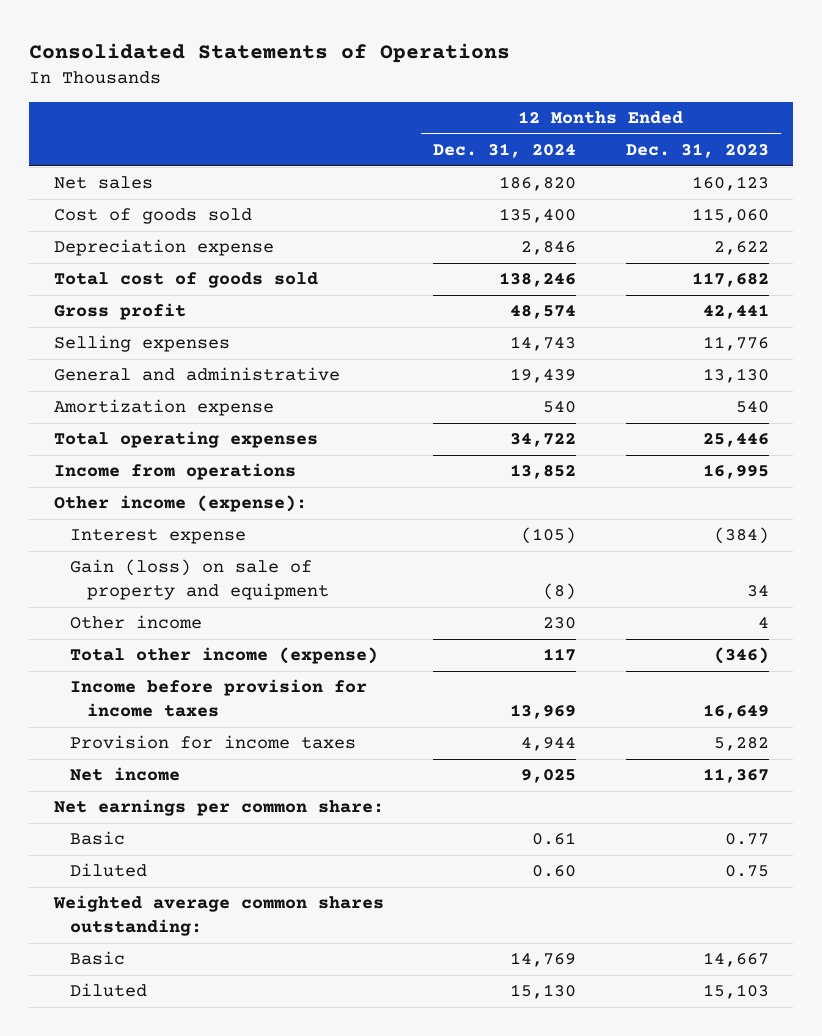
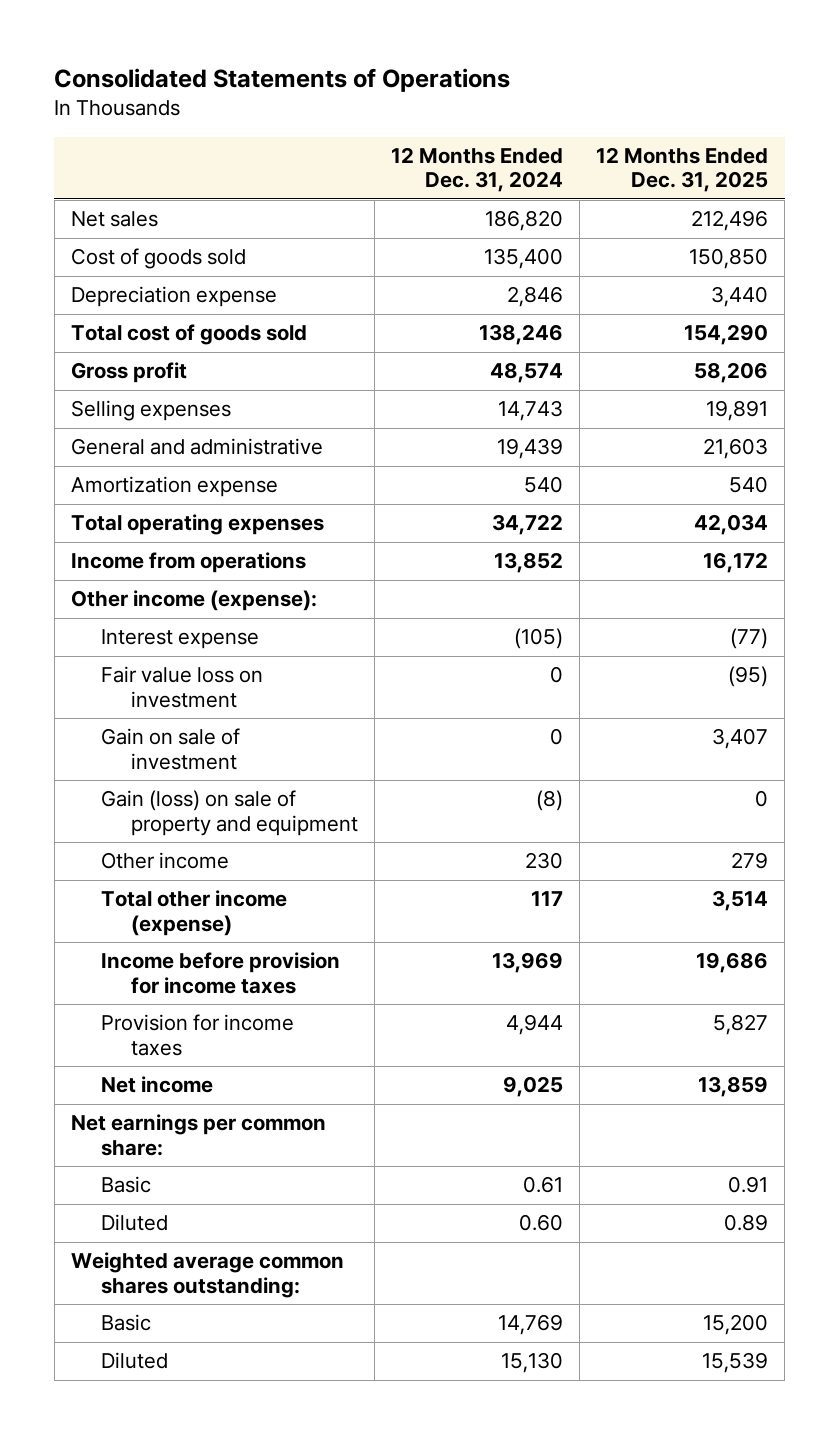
[625,143,769,159] Dec. 31, 2023 -> none
none -> [596,146,769,193] 12 Months Ended Dec. 31, 2025
none -> [100,666,263,708] Fair value loss on investment
none -> [100,728,240,770] Gain on sale of investment

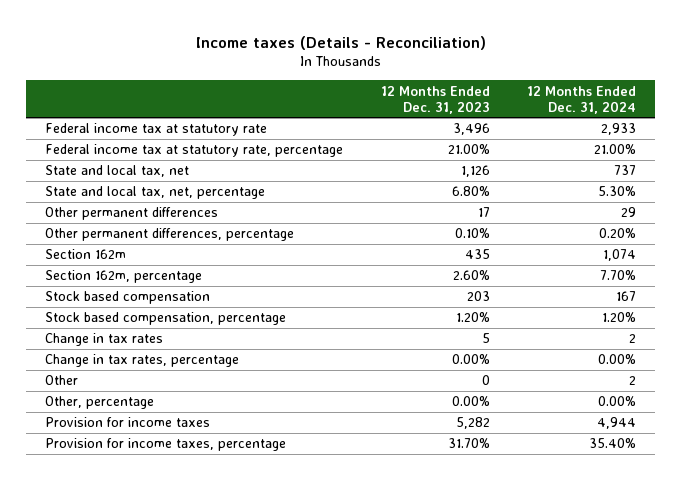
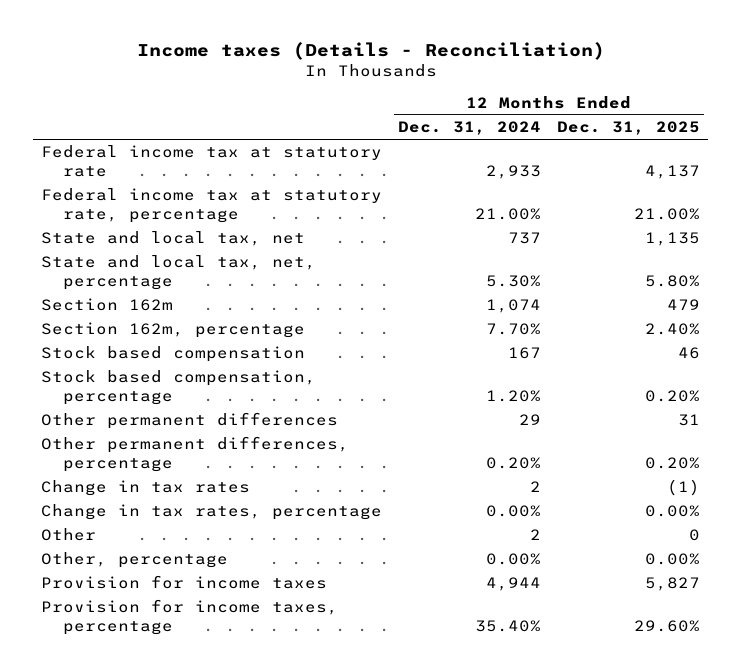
[380,85,490,114] 12 Months Ended Dec. 31, 2023 -> none
none -> [557,121,701,136] Dec. 31, 2025
[44,207,218,221] Other permanent differences -> [40,412,338,430] Other permanent differences
[44,228,294,242] Other permanent differences, percentage -> [40,436,349,473] Other permanent differences, percentage

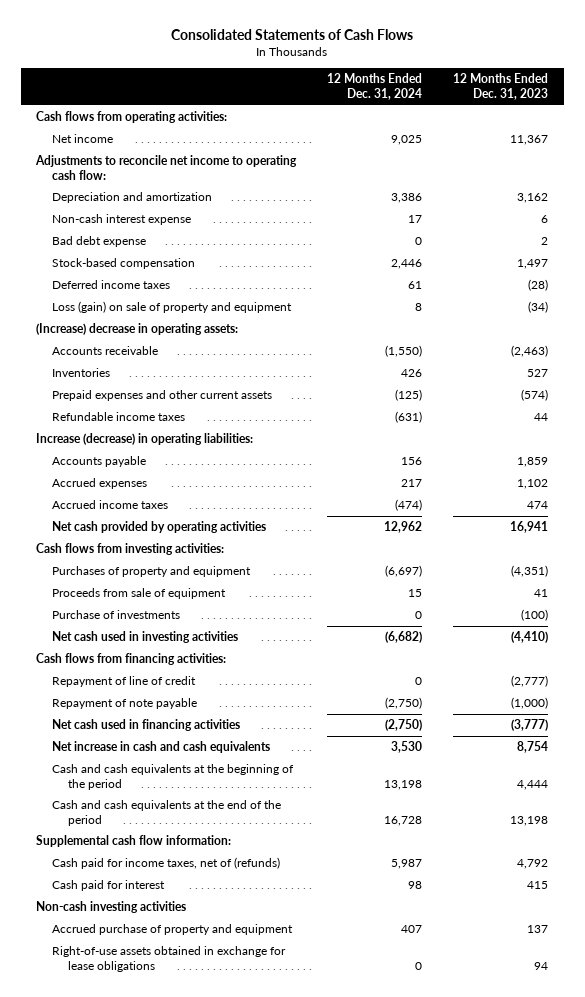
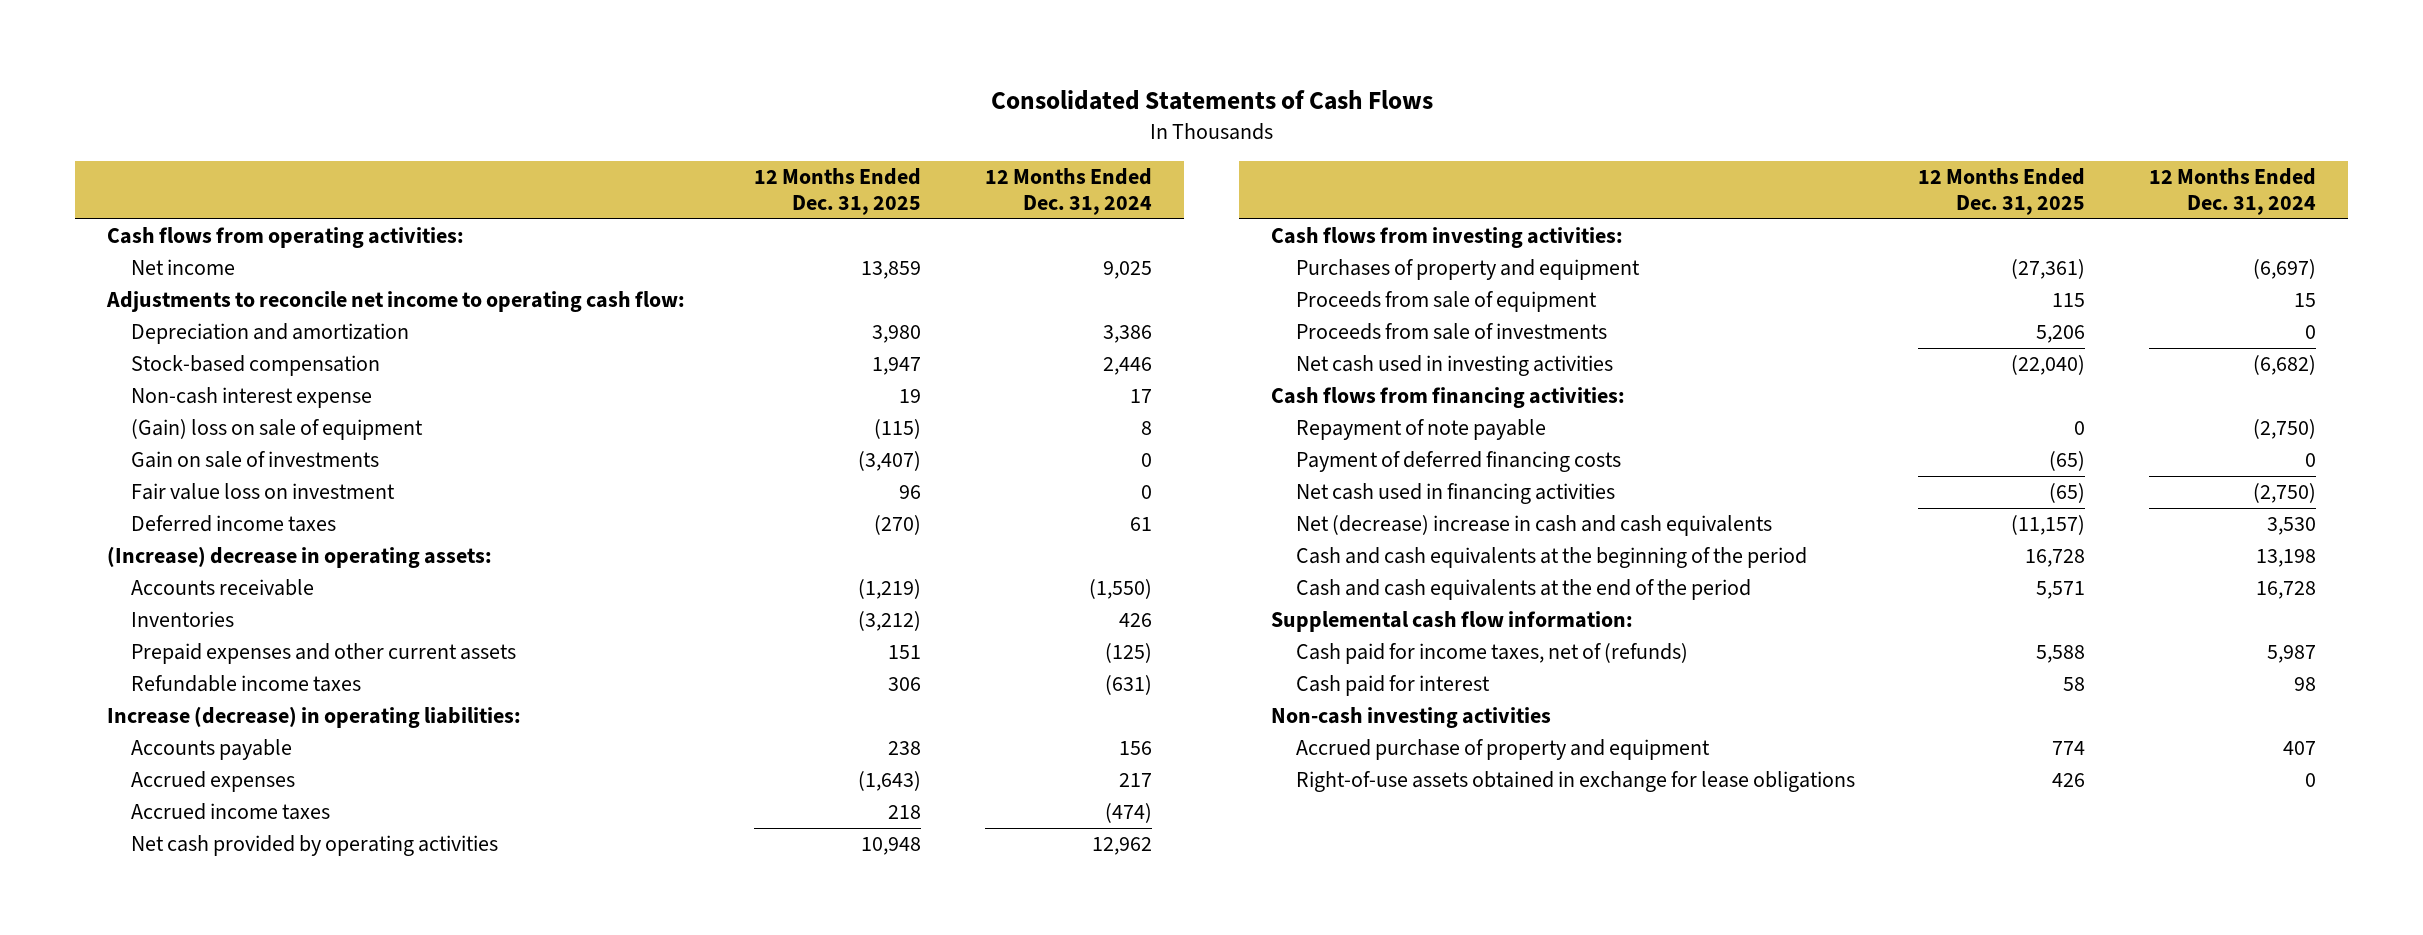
[453,73,549,100] 12 Months Ended Dec. 31, 2023 -> none
none -> [754,168,922,215] 12 Months Ended Dec. 31, 2025
[52,236,147,248] Bad debt expense -> none
[52,214,192,226] Non-cash interest expense -> [131,387,373,409] Non-cash interest expense
none -> [131,419,424,441] (Gain) loss on sale of equipment
none -> [131,451,380,469] Gain on sale of investments
none -> [131,483,396,501] Fair value loss on investment
[52,301,293,314] Loss (gain) on sale of property and equipment -> none
[52,610,181,620] Purchase of investments -> none
none -> [1295,323,1607,341] Proceeds from sale of investments
[52,676,197,688] Repayment of line of credit -> none
none -> [1295,451,1621,473] Payment of deferred financing costs
[52,741,271,754] Net increase in cash and cash equivalents -> [1295,515,1772,537] Net (decrease) increase in cash and cash equivalents

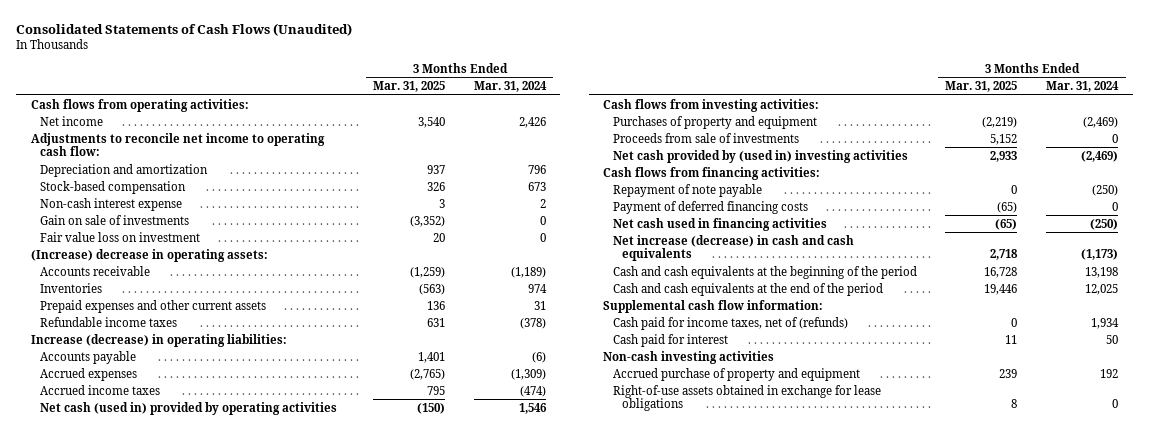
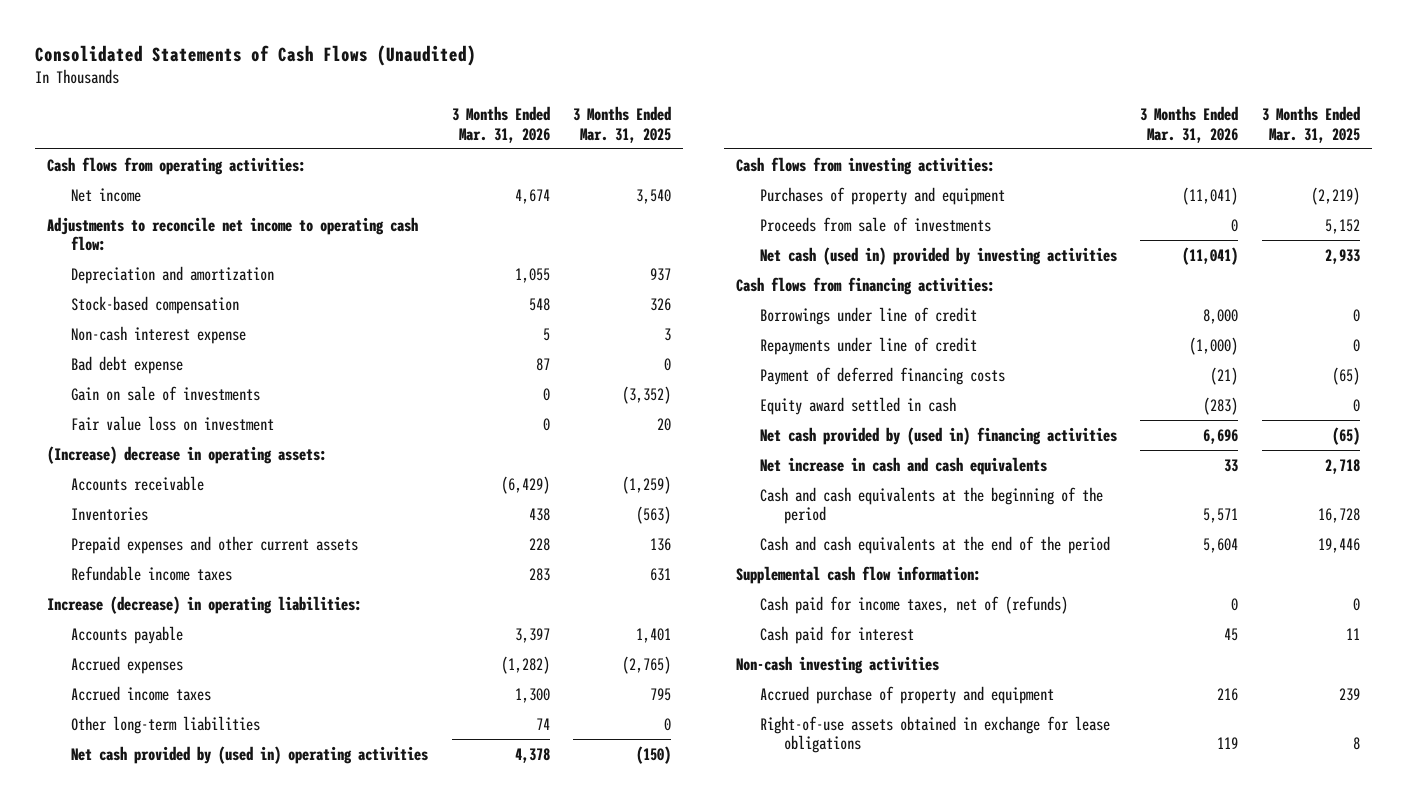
[474,81,548,93] Mar. 31, 2024 -> none
none -> [451,106,550,143] 3 Months Ended Mar. 31, 2026
none -> [70,355,183,374] Bad debt expense
none -> [70,715,260,734] Other long-term liabilities
[40,401,338,415] Net cash (used in) provided by operating activities -> [70,745,428,764] Net cash provided by (used in) operating activities
[612,149,908,163] Net cash provided by (used in) investing activities -> [759,246,1117,265] Net cash (used in) provided by investing activities
none -> [759,306,977,325] Borrowings under line of credit
[612,183,762,197] Repayment of note payable -> [759,336,977,355] Repayments under line of credit
none -> [759,396,956,415] Equity award settled in cash
[612,217,827,231] Net cash used in financing activities -> [759,426,1117,445] Net cash provided by (used in) financing activities
[612,234,854,262] Net increase (decrease) in cash and cash equivalents -> [759,456,1047,475] Net increase in cash and cash equivalents

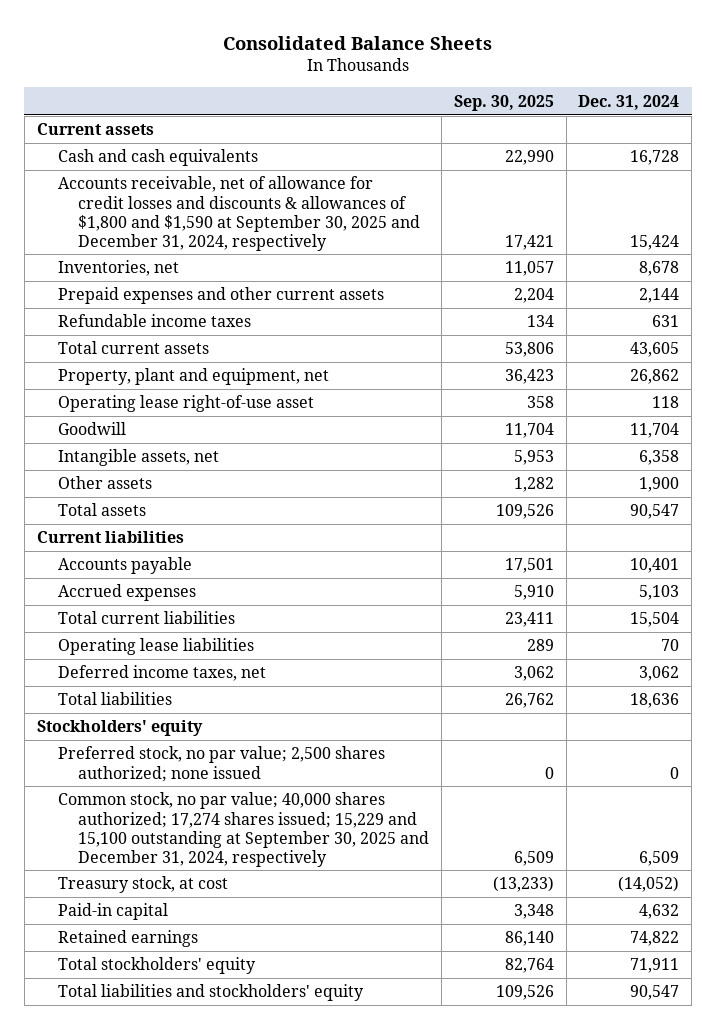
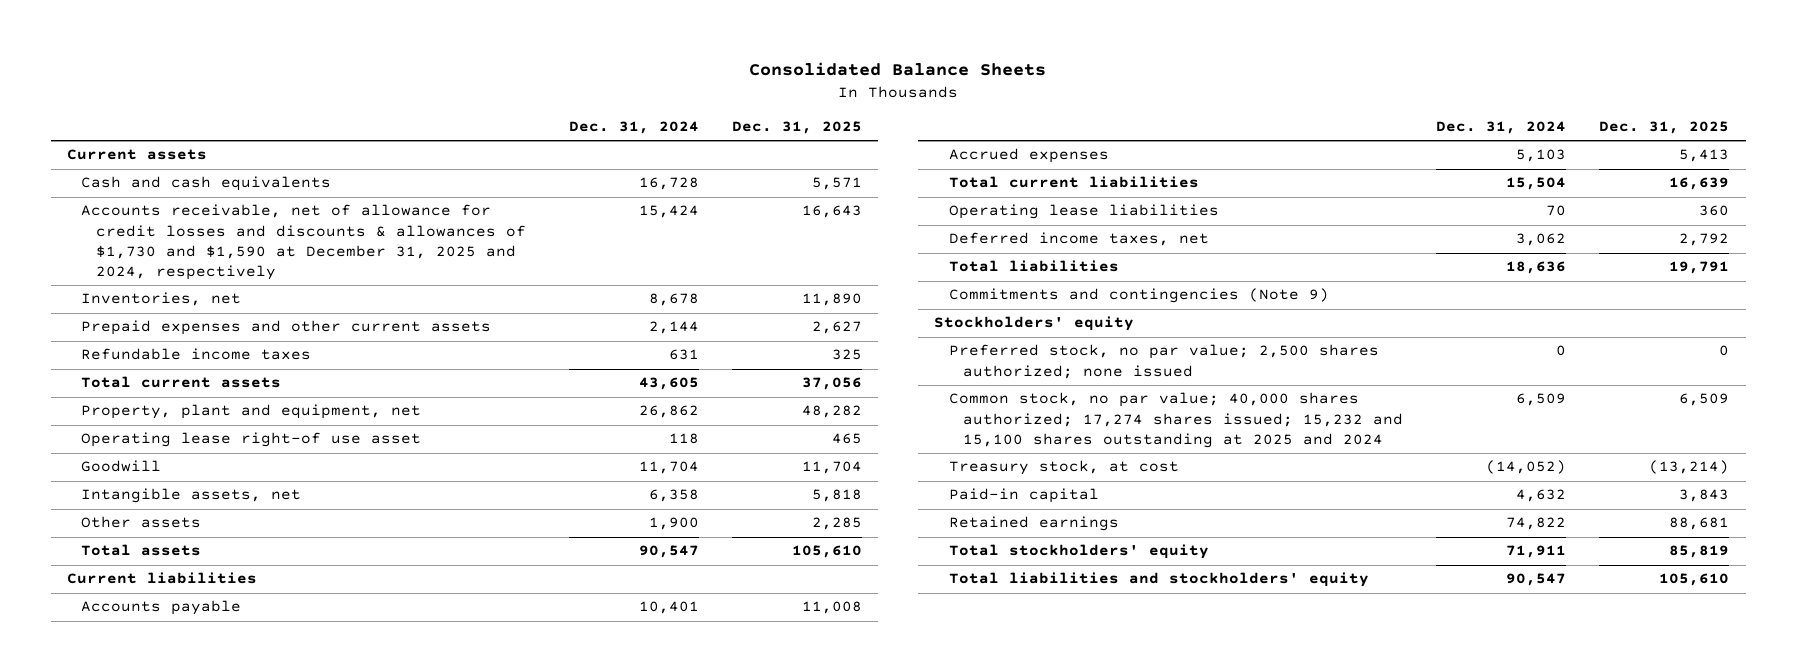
[453,94,554,111] Sep. 30, 2025 -> none
none -> [731,121,862,135] Dec. 31, 2025
[57,176,421,251] Accounts receivable, net of allowance for credit losses and discounts & allowances of $1,800 and $1,590 at September 30, 2025 and December 31, 2024, respectively -> [81,204,526,281] Accounts receivable, net of allowance for credit losses and discounts & allowances of $1,730 and $1,590 at December 31, 2025 and 2024, respectively
[57,395,314,413] Operating lease right-of-use asset -> [81,432,422,448] Operating lease right-of use asset
none -> [948,288,1329,304] Commitments and contingencies (Note 9)
[57,792,430,867] Common stock, no par value; 40,000 shares authorized; 17,274 shares issued; 15,229 and 15,100 outstanding at September 30, 2025 and December 31, 2024, respectively -> [948,392,1404,448] Common stock, no par value; 40,000 shares authorized; 17,274 shares issued; 15,232 and 15,100 shares outstanding at 2025 and 2024

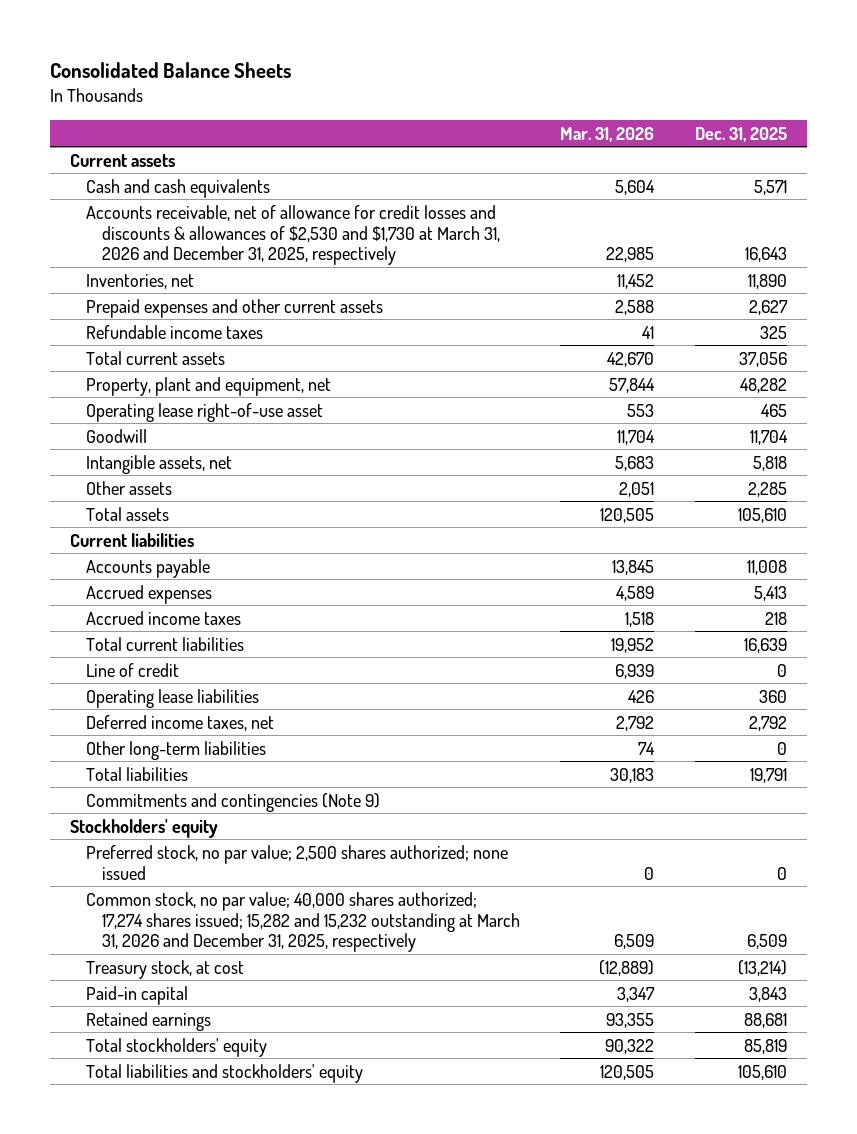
[568,121,699,135] Dec. 31, 2024 -> none
none -> [560,126,655,142] Mar. 31, 2026
[81,204,526,281] Accounts receivable, net of allowance for credit losses and discounts & allowances of $1,730 and $1,590 at December 31, 2025 and 2024, respectively -> [85,204,500,266] Accounts receivable, net of allowance for credit losses and discounts & allowances of $2,530 and $1,730 at March 31, 2026 and December 31, 2025, respectively
[81,432,422,448] Operating lease right-of use asset -> [85,402,323,422] Operating lease right-of-use asset
none -> [85,610,241,625] Accrued income taxes
none -> [85,662,179,677] Line of credit
none -> [85,740,266,760] Other long-term liabilities
[948,392,1404,448] Common stock, no par value; 40,000 shares authorized; 17,274 shares issued; 15,232 and 15,100 shares outstanding at 2025 and 2024 -> [85,891,520,953] Common stock, no par value; 40,000 shares authorized; 17,274 shares issued; 15,282 and 15,232 outstanding at March 31, 2026 and December 31, 2025, respectively

